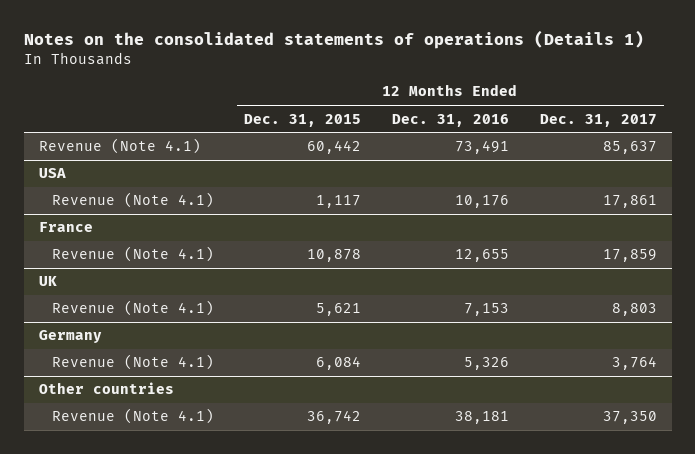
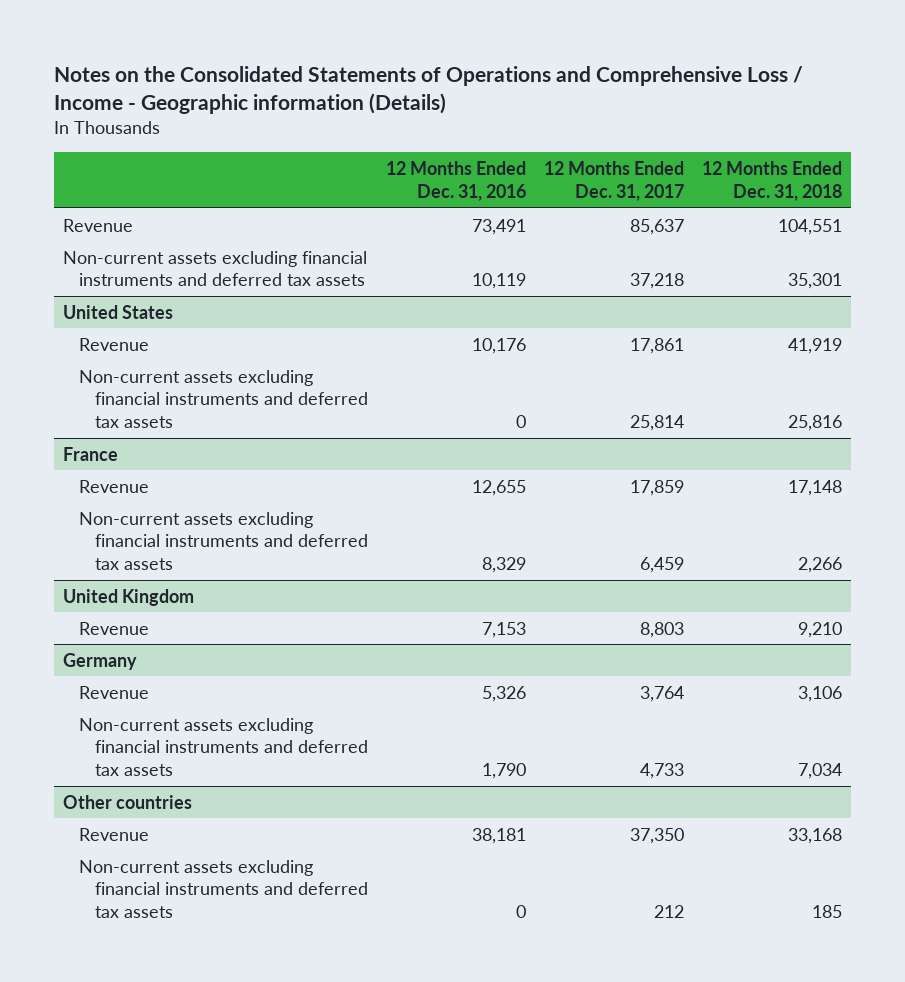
[23,30,644,50] Notes on the consolidated statements of operations (Details 1) -> [54,66,804,115] Notes on the Consolidated Statements of Operations and Comprehensive Loss / Income - Geographic information (Details)
[244,113,362,127] Dec. 31, 2015 -> none
none -> [701,161,842,201] 12 Months Ended Dec. 31, 2018
[38,138,201,155] Revenue (Note 4.1) -> [63,218,134,232] Revenue
none -> [63,250,368,287] Non-current assets excluding financial instruments and deferred tax assets
[38,168,66,179] USA -> [63,304,174,319] United States
[51,192,214,209] Revenue (Note 4.1) -> [79,337,150,351] Revenue
none -> [79,369,368,429] Non-current assets excluding financial instruments and deferred tax assets
[51,246,214,263] Revenue (Note 4.1) -> [79,479,150,493] Revenue
none -> [79,511,368,571] Non-current assets excluding financial instruments and deferred tax assets
[38,276,57,287] UK -> [63,588,195,606] United Kingdom
[51,300,214,317] Revenue (Note 4.1) -> [79,621,150,635] Revenue
[51,354,214,371] Revenue (Note 4.1) -> [79,685,150,699] Revenue
none -> [79,717,368,777] Non-current assets excluding financial instruments and deferred tax assets
[51,408,214,425] Revenue (Note 4.1) -> [79,827,150,841] Revenue
none -> [79,859,368,919] Non-current assets excluding financial instruments and deferred tax assets

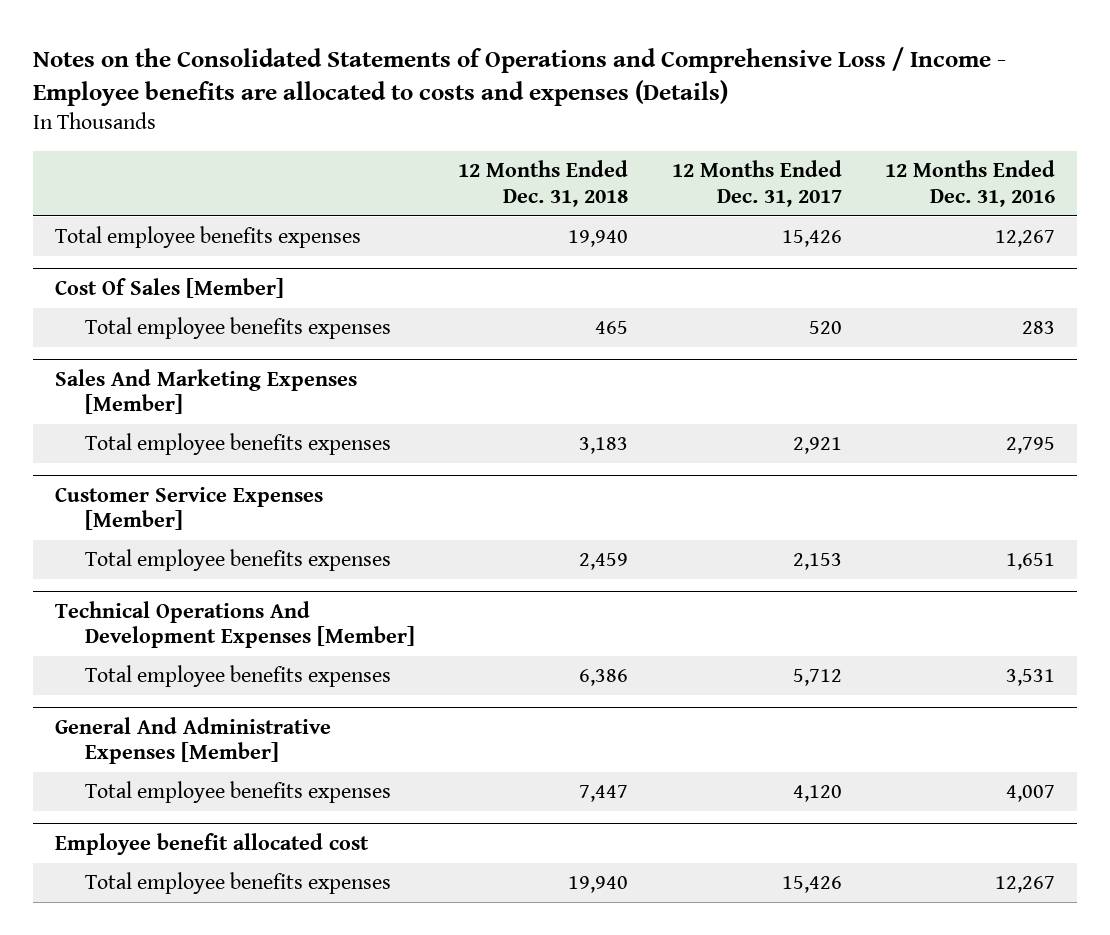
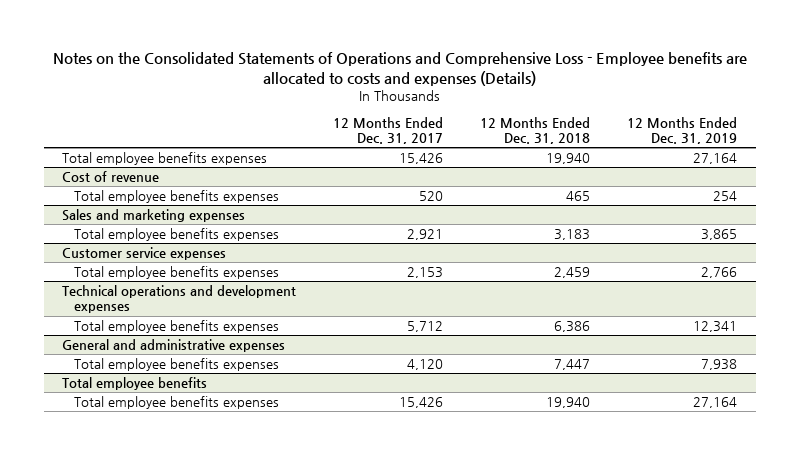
[33,46,1007,107] Notes on the Consolidated Statements of Operations and Comprehensive Loss / Income - Employee benefits are allocated to costs and expenses (Details) -> [52,52,747,86] Notes on the Consolidated Statements of Operations and Comprehensive Loss - Employee benefits are allocated to costs and expenses (Details)
[885,160,1056,207] 12 Months Ended Dec. 31, 2016 -> none
none -> [627,116,738,145] 12 Months Ended Dec. 31, 2019
[54,277,284,298] Cost Of Sales [Member] -> [62,171,160,183] Cost of revenue
[54,368,357,415] Sales And Marketing Expenses [Member] -> [62,209,246,223] Sales and marketing expenses
[54,486,323,531] Customer Service Expenses [Member] -> [62,247,227,261] Customer service expenses
[54,600,415,649] Technical Operations And Development Expenses [Member] -> [62,285,297,314] Technical operations and development expenses
[54,716,331,765] General And Administrative Expenses [Member] -> [62,339,286,353] General and administrative expenses
[54,832,369,855] Employee benefit allocated cost -> [62,377,208,391] Total employee benefits

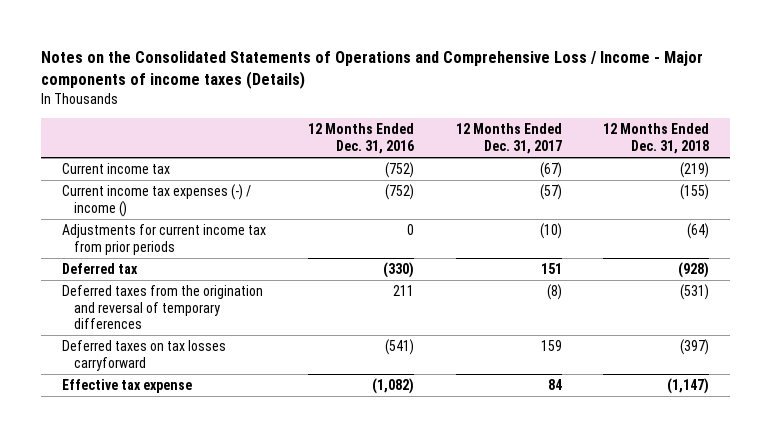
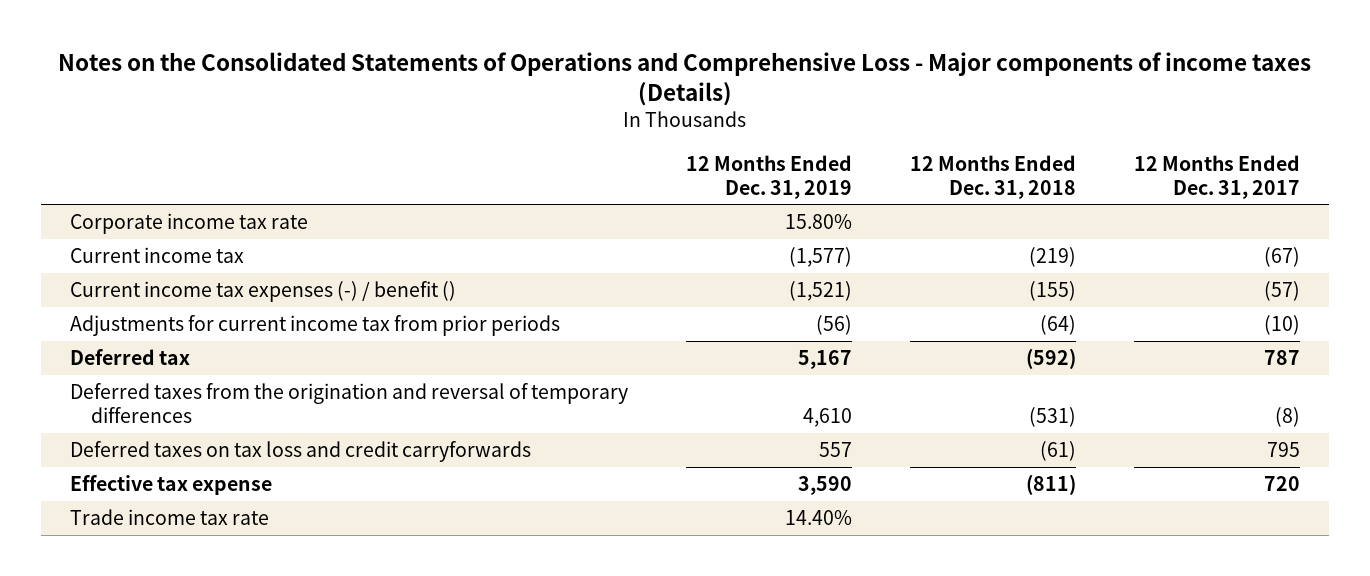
[41,51,704,90] Notes on the Consolidated Statements of Operations and Comprehensive Loss / Income - Major components of income taxes (Details) -> [57,51,1311,107] Notes on the Consolidated Statements of Operations and Comprehensive Loss - Major components of income taxes (Details)
[307,123,414,154] 12 Months Ended Dec. 31, 2016 -> none
none -> [685,154,852,199] 12 Months Ended Dec. 31, 2019
none -> [69,212,308,234] Corporate income tax rate
[62,184,252,217] Current income tax expenses (-) / income () -> [69,280,456,302] Current income tax expenses (-) / benefit ()
[540,263,562,275] 151 -> [1263,349,1300,365] 787
[678,262,710,279] (928) -> [1025,347,1076,369] (592)
[62,340,227,371] Deferred taxes on tax losses carryforward -> [69,440,531,462] Deferred taxes on tax loss and credit carryforwards
[540,340,562,352] 159 -> [1266,441,1300,457] 795
[680,339,710,356] (397) -> [1039,440,1076,461] (61)
[547,379,562,391] 84 -> [1263,475,1300,491] 720
[667,378,710,395] (1,147) -> [1025,473,1076,495] (811)
none -> [69,508,269,525] Trade income tax rate

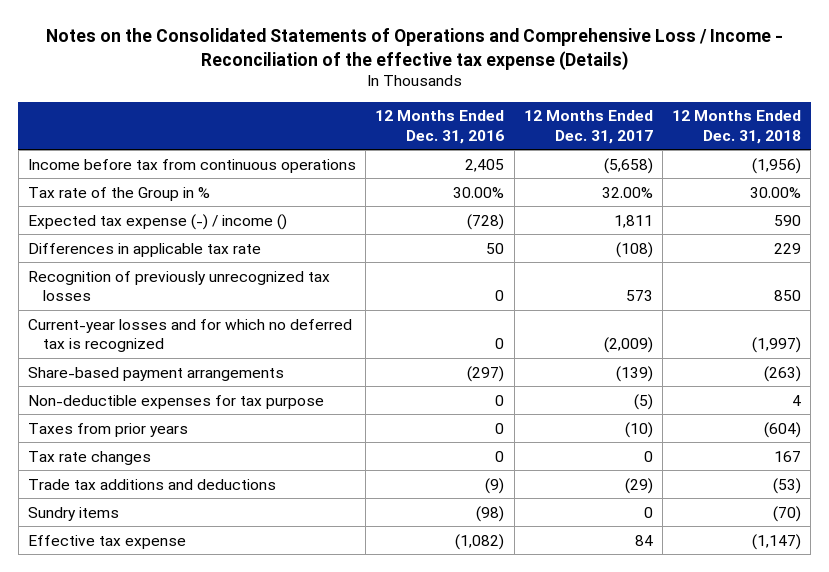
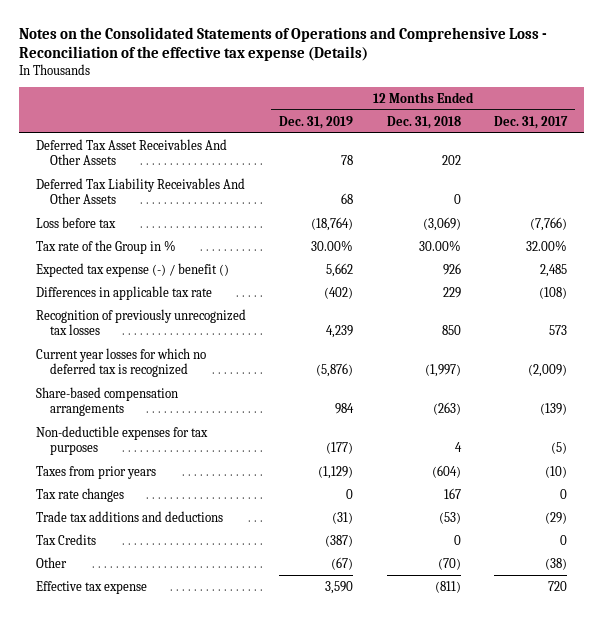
[45,27,783,70] Notes on the Consolidated Statements of Operations and Comprehensive Loss / Income - Reconciliation of the effective tax expense (Details) -> [19,26,548,61] Notes on the Consolidated Statements of Operations and Comprehensive Loss - Reconciliation of the effective tax expense (Details)
[375,110,505,144] 12 Months Ended Dec. 31, 2016 -> none
none -> [279,115,354,129] Dec. 31, 2019
none -> [35,138,227,166] Deferred Tax Asset Receivables And Other Assets
none -> [35,177,245,205] Deferred Tax Liability Receivables And Other Assets
[27,158,356,173] Income before tax from continuous operations -> [35,216,116,228] Loss before tax
[603,157,653,174] (5,658) -> [529,216,567,231] (7,766)
[752,157,802,174] (1,956) -> [422,216,461,231] (3,069)
[27,213,287,230] Expected tax expense (-) / income () -> [35,262,229,277] Expected tax expense (-) / benefit ()
[613,214,653,228] 1,811 -> [539,263,567,277] 2,485
[774,214,802,226] 590 -> [442,262,461,275] 926
[27,318,352,353] Current-year losses and for which no deferred tax is recognized -> [35,347,206,378] Current year losses for which no deferred tax is recognized
[27,366,284,381] Share-based payment arrangements -> [35,386,178,417] Share-based compensation arrangements
[27,394,324,409] Non-deductible expenses for tax purpose -> [35,425,208,456] Non-deductible expenses for tax purposes
[27,506,119,521] Sundry items -> none
none -> [35,533,96,545] Tax Credits
none -> [35,556,67,568] Other
[634,534,653,546] 84 -> [547,580,567,591] 720
[752,533,802,550] (1,147) -> [434,580,461,593] (811)

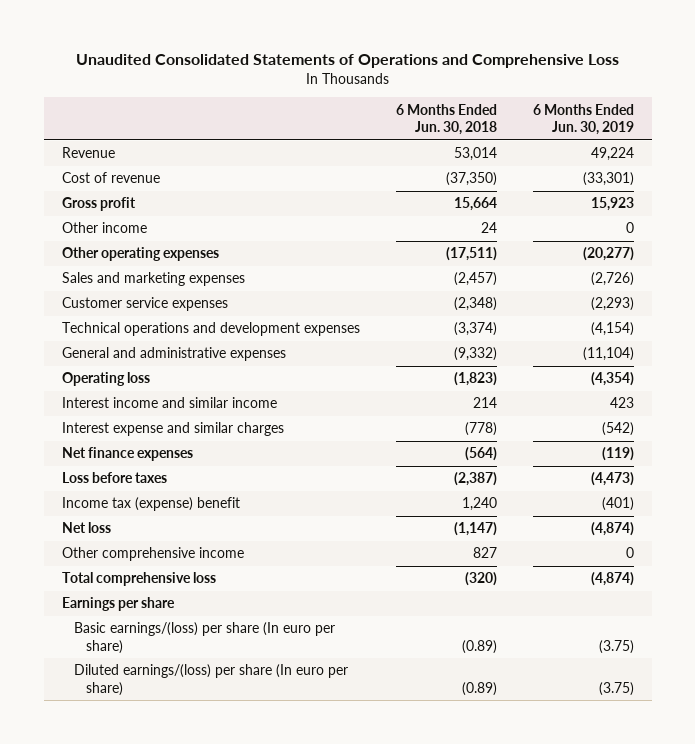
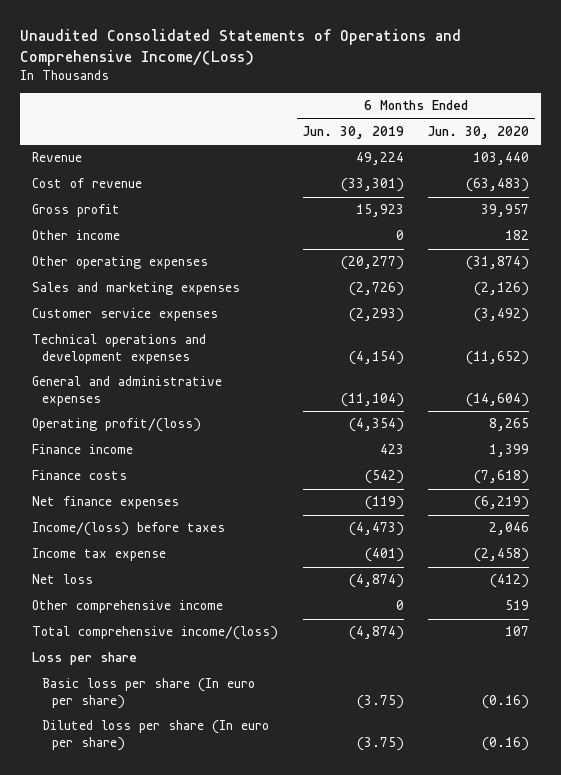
[75,54,619,69] Unaudited Consolidated Statements of Operations and Comprehensive Loss -> [20,28,462,66] Unaudited Consolidated Statements of Operations and Comprehensive Income/(Loss)
[395,103,497,136] 6 Months Ended Jun. 30, 2018 -> none
none -> [427,125,529,139] Jun. 30, 2020
[61,372,150,387] Operating loss -> [32,418,202,433] Operating profit/(loss)
[61,397,277,409] Interest income and similar income -> [32,444,134,455] Finance income
[61,422,284,437] Interest expense and similar charges -> [32,470,128,481] Finance costs
[61,472,167,484] Loss before taxes -> [32,522,226,537] Income/(loss) before taxes
[61,497,240,512] Income tax (expense) benefit -> [32,548,167,562] Income tax expense
[61,572,216,587] Total comprehensive loss -> [32,626,279,641] Total comprehensive income/(loss)
[61,597,175,612] Earnings per share -> [32,652,138,666] Loss per share
[73,622,335,654] Basic earnings/(loss) per share (In euro per share) -> [41,678,255,710] Basic loss per share (In euro per share)
[73,664,348,696] Diluted earnings/(loss) per share (In euro per share) -> [41,720,269,752] Diluted loss per share (In euro per share)

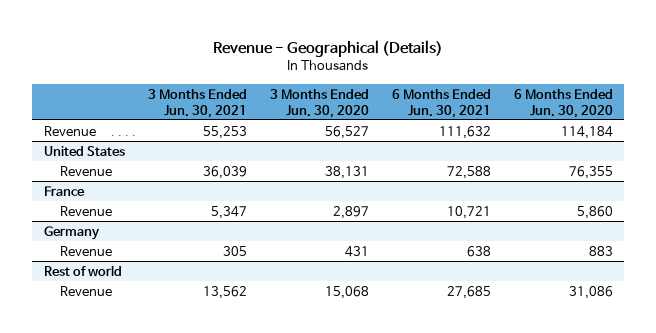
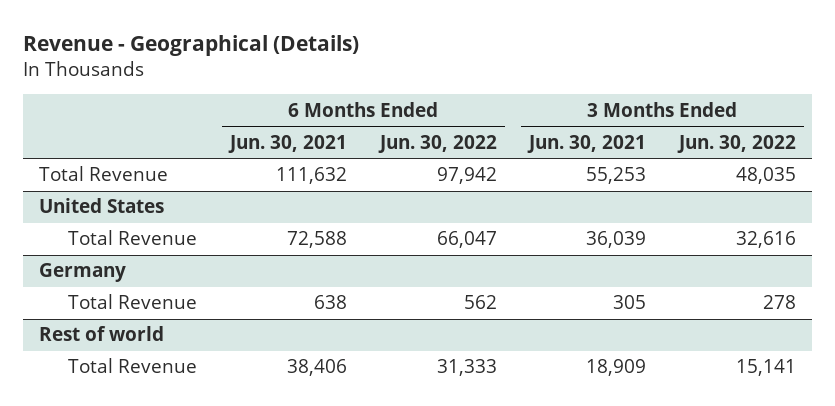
[269,88,369,118] 3 Months Ended Jun. 30, 2020 -> none
[513,88,613,118] 6 Months Ended Jun. 30, 2020 -> none
none -> [377,134,497,153] Jun. 30, 2022
none -> [676,134,796,153] Jun. 30, 2022
[43,125,96,136] Revenue -> [39,166,169,182] Total Revenue
[43,185,85,196] France -> none
[60,205,113,216] Revenue -> none
[60,165,113,176] Revenue -> [68,230,198,246] Total Revenue
[60,245,113,256] Revenue -> [68,294,198,310] Total Revenue
[60,285,113,296] Revenue -> [68,358,198,374] Total Revenue
[202,285,247,299] 13,562 -> [586,359,647,377] 18,909
[446,285,491,299] 27,685 -> [286,359,347,377] 38,406

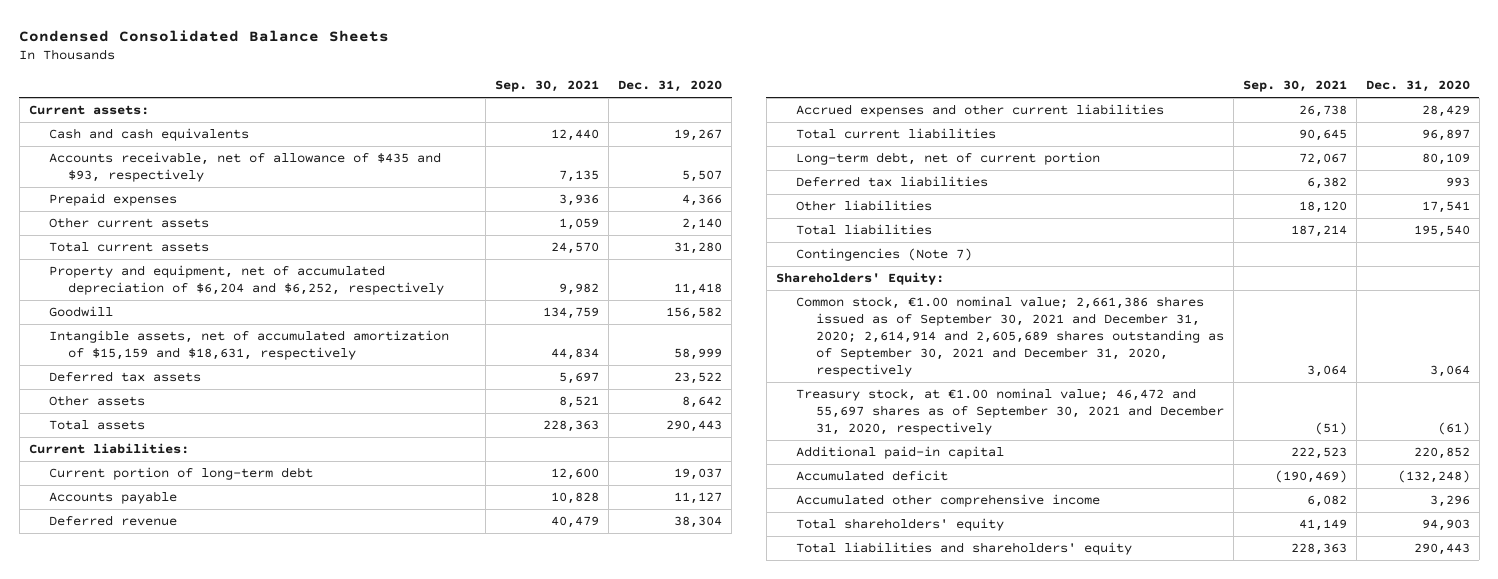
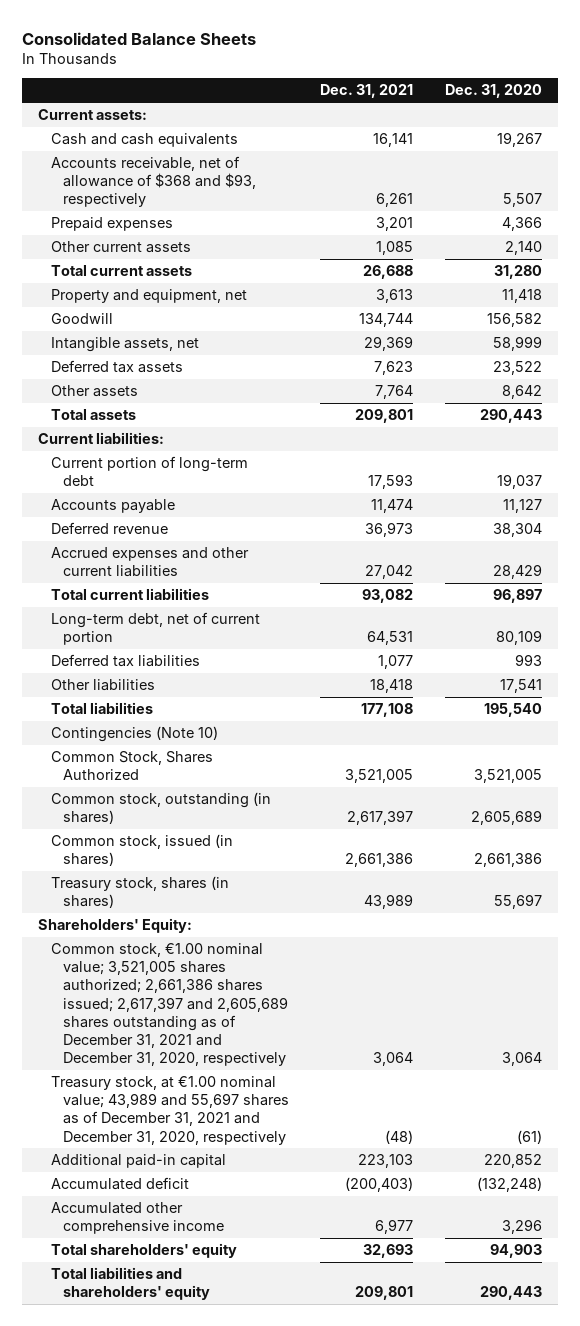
[19,29,390,42] Condensed Consolidated Balance Sheets -> [22,31,257,45] Consolidated Balance Sheets
[495,80,600,93] Sep. 30, 2021 -> none
none -> [320,84,414,99] Dec. 31, 2021
[48,152,441,183] Accounts receivable, net of allowance of $435 and $93, respectively -> [50,156,256,208] Accounts receivable, net of allowance of $368 and $93, respectively
[48,265,445,296] Property and equipment, net of accumulated depreciation of $6,204 and $6,252, respectively -> [50,289,247,304] Property and equipment, net
[48,330,449,361] Intangible assets, net of accumulated amortization of $15,159 and $18,631, respectively -> [50,337,199,353] Intangible assets, net
[795,248,972,262] Contingencies (Note 7) -> [50,726,218,743] Contingencies (Note 10)
none -> [50,751,213,781] Common Stock, Shares Authorized
none -> [50,792,271,825] Common stock, outstanding (in shares)
none -> [50,834,233,867] Common stock, issued (in shares)
none -> [50,876,229,909] Treasury stock, shares (in shares)
[795,296,1224,378] Common stock, €1.00 nominal value; 2,661,386 shares issued as of September 30, 2021 and December 31, 2020; 2,614,914 and 2,605,689 shares outstanding as of September 30, 2021 and December 31, 2020, respectively -> [50,943,288,1067] Common stock, €1.00 nominal value; 3,521,005 shares authorized; 2,661,386 shares issued; 2,617,397 and 2,605,689 shares outstanding as of December 31, 2021 and December 31, 2020, respectively
[795,388,1224,436] Treasury stock, at €1.00 nominal value; 46,472 and 55,697 shares as of September 30, 2021 and December 31, 2020, respectively -> [50,1076,289,1145] Treasury stock, at €1.00 nominal value; 43,989 and 55,697 shares as of December 31, 2021 and December 31, 2020, respectively

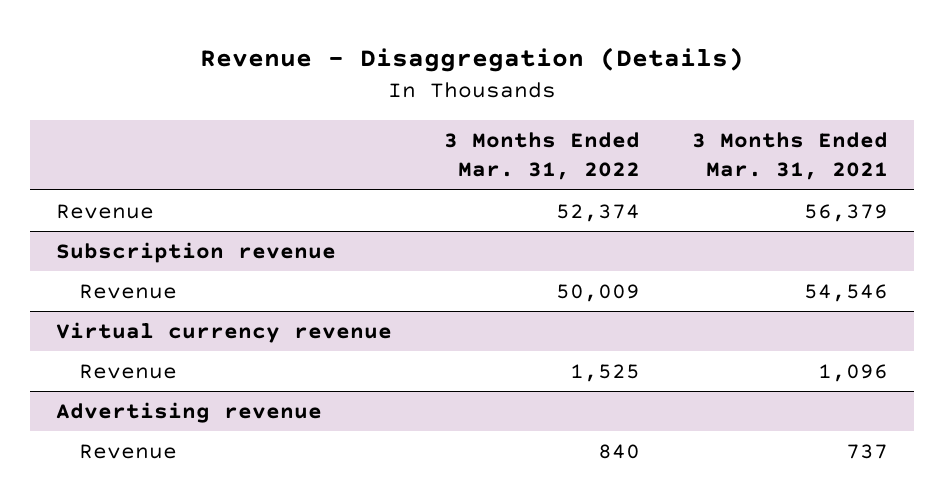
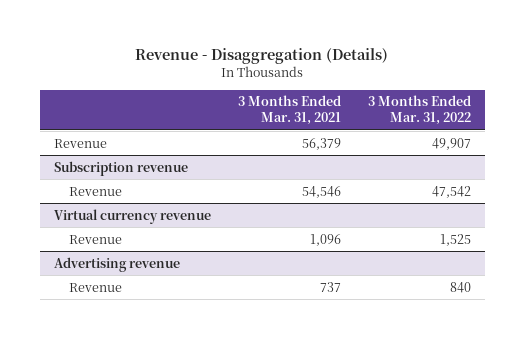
[556,203,641,222] 52,374 -> [432,137,472,150] 49,907
[556,283,641,302] 50,009 -> [432,185,472,198] 47,542

